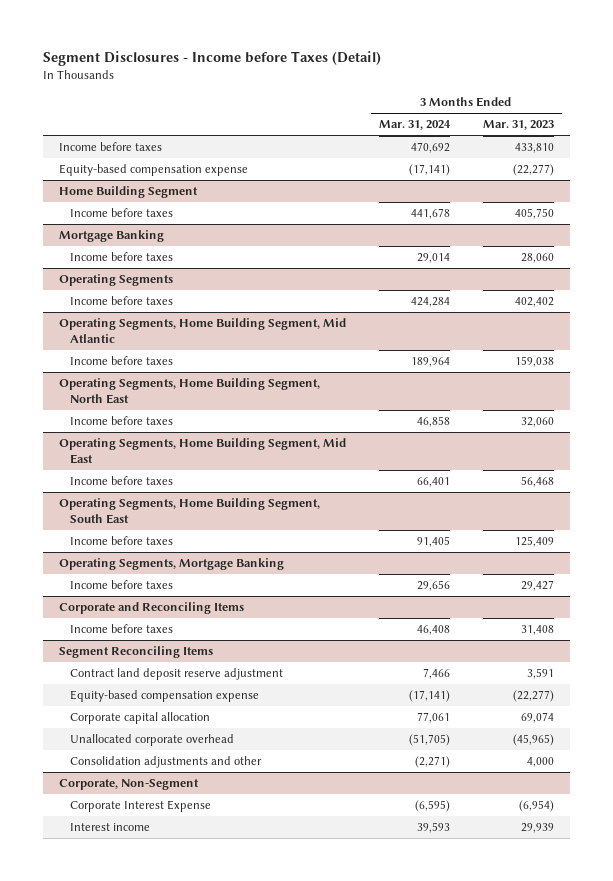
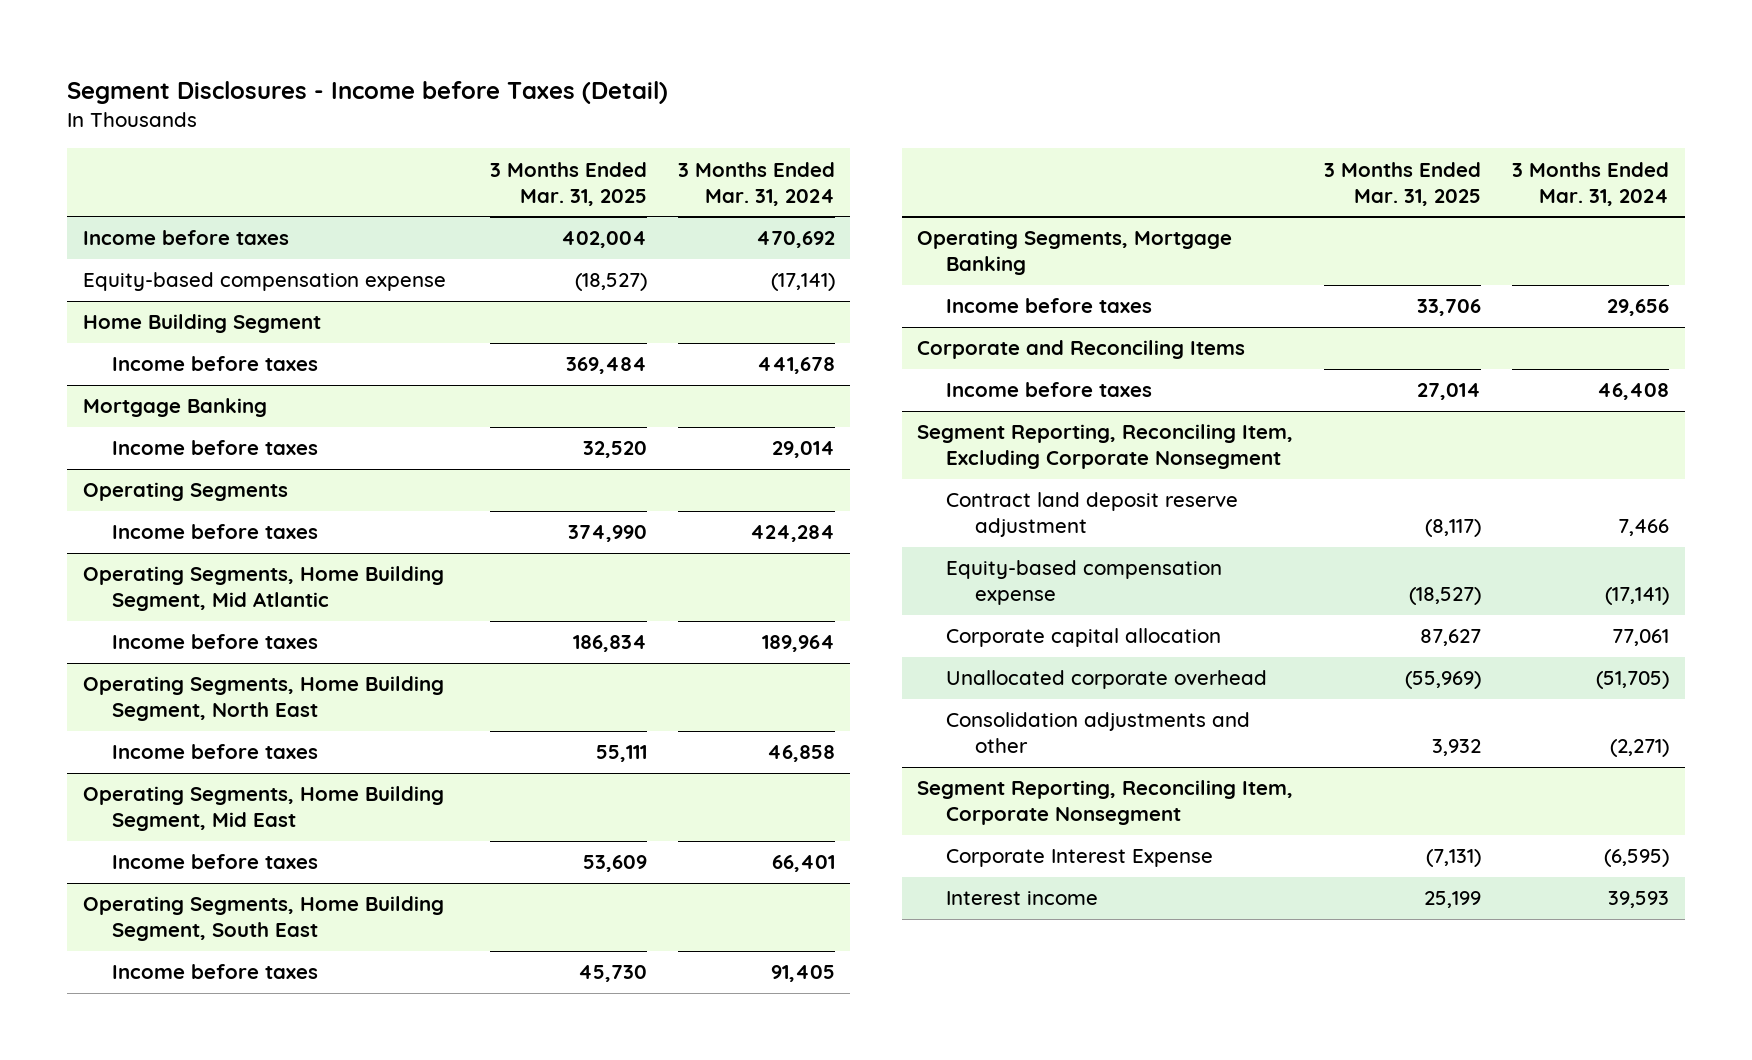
[482,120,554,131] Mar. 31, 2023 -> none
none -> [489,161,647,206] 3 Months Ended Mar. 31, 2025
[58,646,213,659] Segment Reconciling Items -> [917,424,1294,470] Segment Reporting, Reconciling Item, Excluding Corporate Nonsegment
[58,779,199,791] Corporate, Non-Segment -> [917,780,1294,826] Segment Reporting, Reconciling Item, Corporate Nonsegment

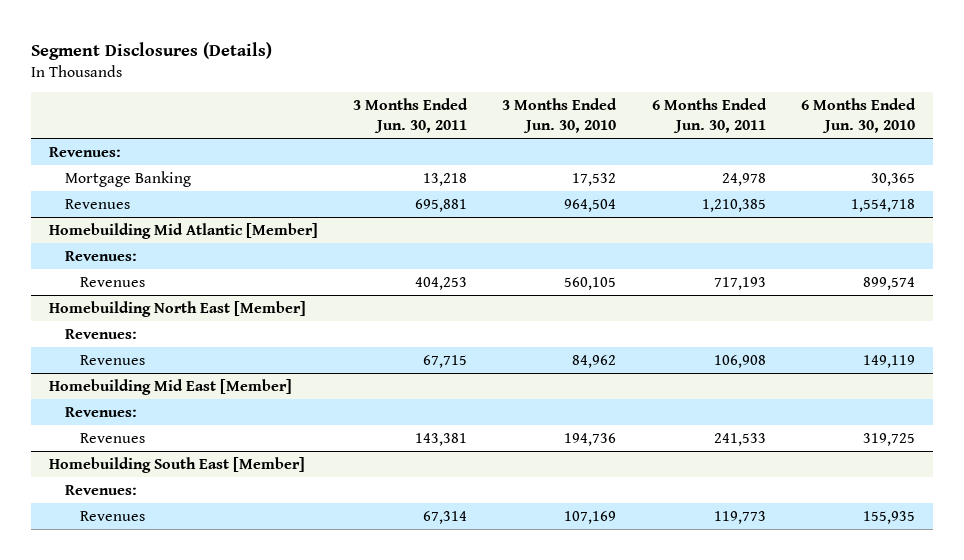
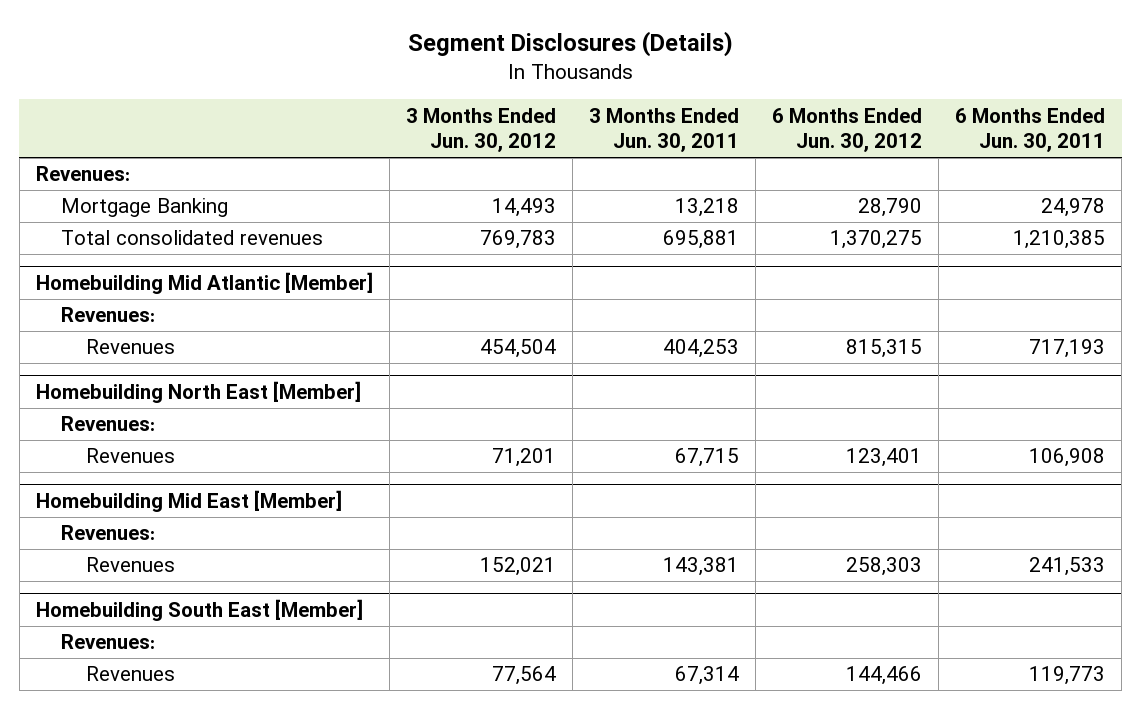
[502,98,618,133] 3 Months Ended Jun. 30, 2010 -> none
[800,98,916,133] 6 Months Ended Jun. 30, 2010 -> none
none -> [406,107,557,153] 3 Months Ended Jun. 30, 2012
none -> [772,107,923,153] 6 Months Ended Jun. 30, 2012
[64,198,130,209] Revenues -> [61,230,324,246] Total consolidated revenues

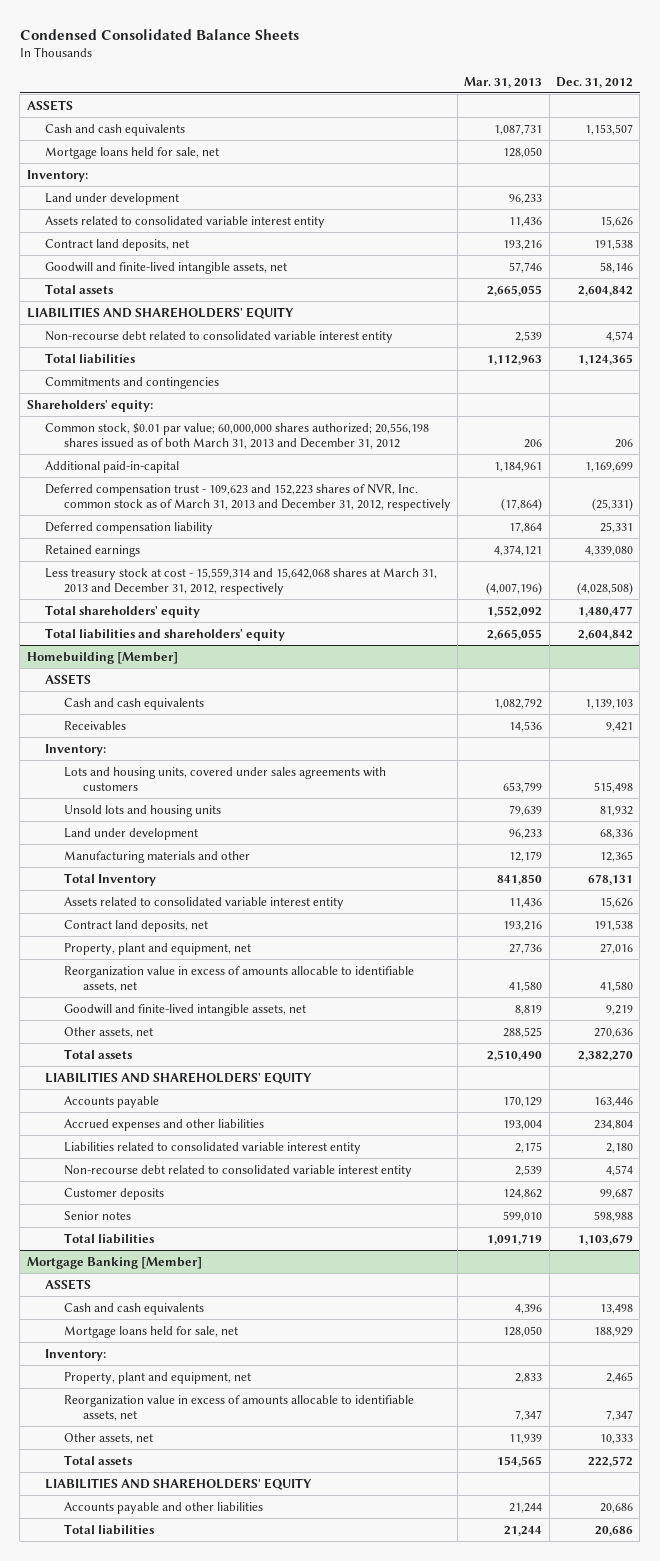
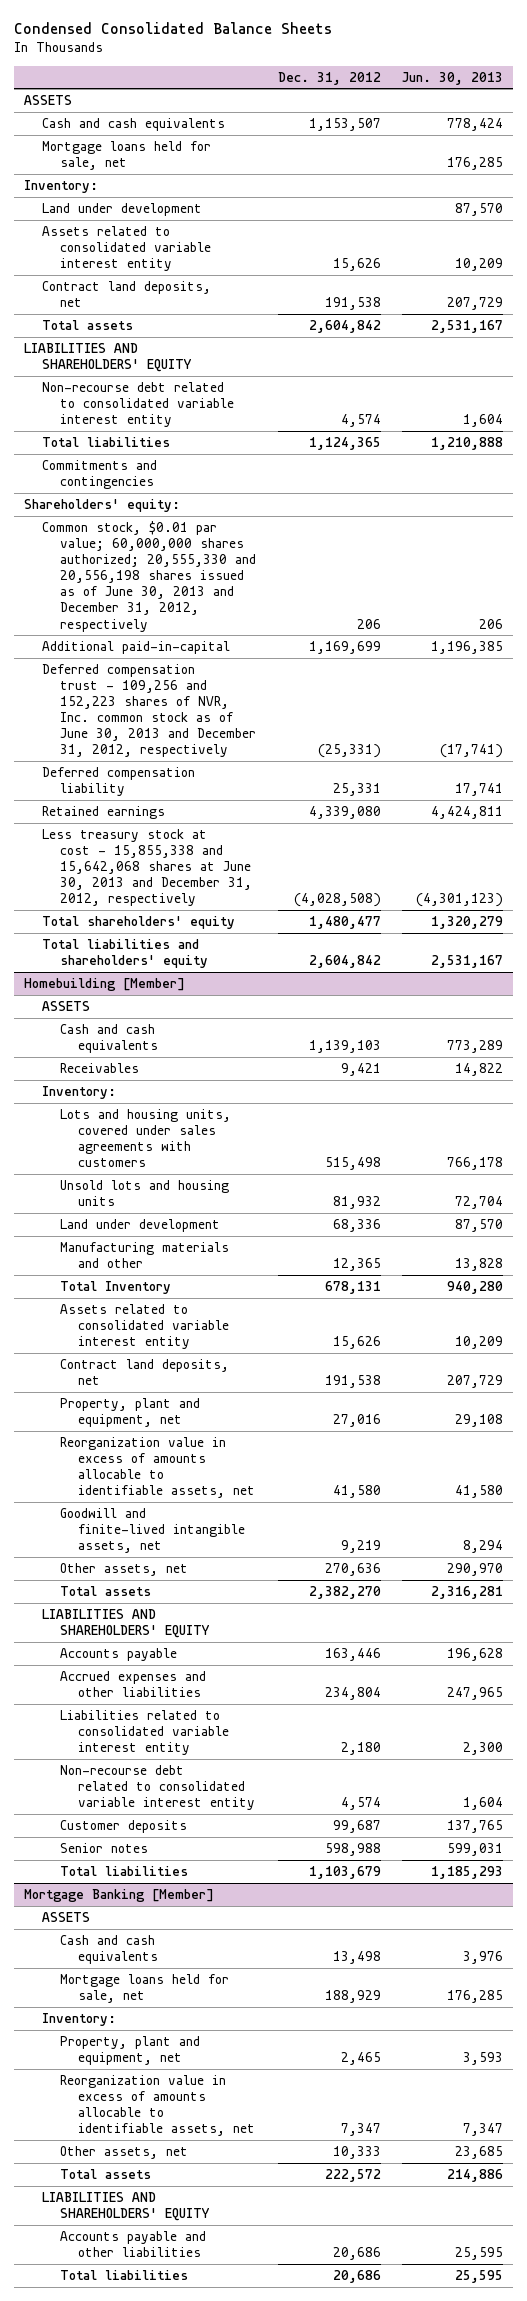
[464,76,543,88] Mar. 31, 2013 -> none
none -> [401,71,503,85] Jun. 30, 2013
[45,261,288,274] Goodwill and finite-lived intangible assets, net -> none
[45,422,430,450] Common stock, $0.01 par value; 60,000,000 shares authorized; 20,556,198 shares issued as of both March 31, 2013 and December 31, 2012 -> [42,520,257,632] Common stock, $0.01 par value; 60,000,000 shares authorized; 20,555,330 and 20,556,198 shares issued as of June 30, 2013 and December 31, 2012, respectively
[45,483,451,512] Deferred compensation trust - 109,623 and 152,223 shares of NVR, Inc. common stock as of March 31, 2013 and December 31, 2012, respectively -> [42,663,257,758] Deferred compensation trust - 109,256 and 152,223 shares of NVR, Inc. common stock as of June 30, 2013 and December 31, 2012, respectively
[45,567,438,596] Less treasury stock at cost - 15,559,314 and 15,642,068 shares at March 31, 2013 and December 31, 2012, respectively -> [42,828,253,907] Less treasury stock at cost - 15,855,338 and 15,642,068 shares at June 30, 2013 and December 31, 2012, respectively

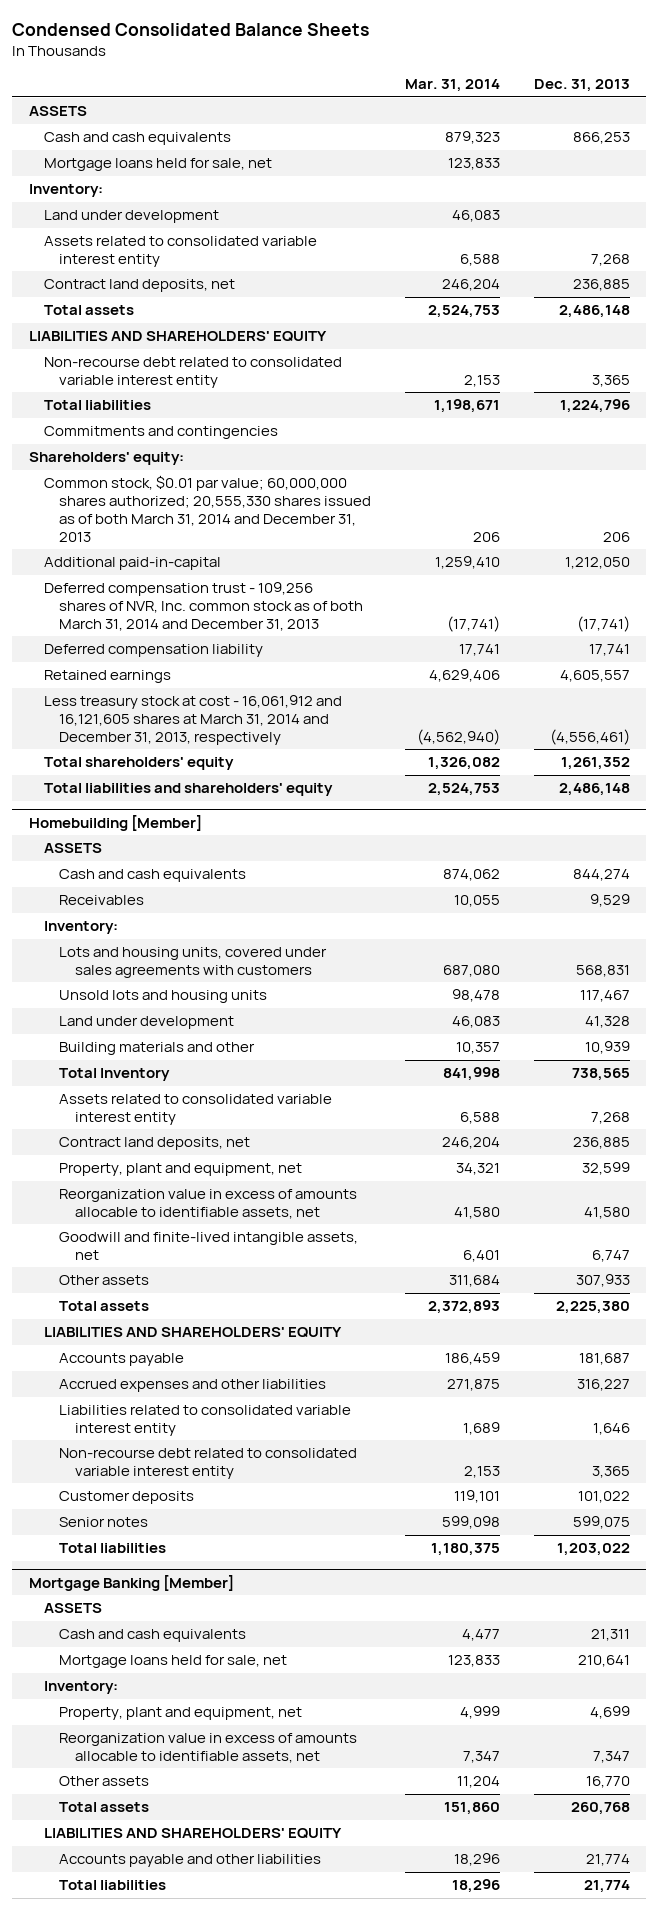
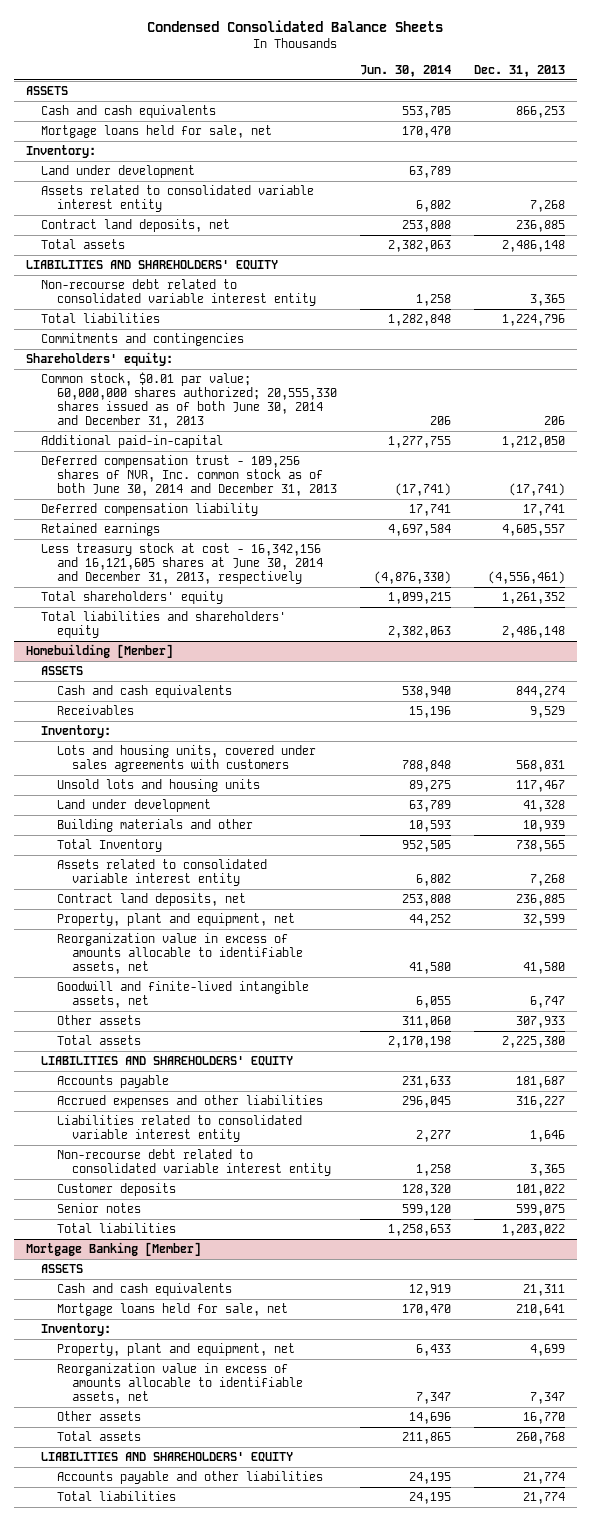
[404,79,500,93] Mar. 31, 2014 -> none
none -> [360,65,452,78] Jun. 30, 2014
[44,475,372,542] Common stock, $0.01 par value; 60,000,000 shares authorized; 20,555,330 shares issued as of both March 31, 2014 and December 31, 2013 -> [41,372,337,429] Common stock, $0.01 par value; 60,000,000 shares authorized; 20,555,330 shares issued as of both June 30, 2014 and December 31, 2013
[44,582,364,631] Deferred compensation trust - 109,256 shares of NVR, Inc. common stock as of both March 31, 2014 and December 31, 2013 -> [41,455,337,497] Deferred compensation trust - 109,256 shares of NVR, Inc. common stock as of both June 30, 2014 and December 31, 2013
[44,695,343,745] Less treasury stock at cost - 16,061,912 and 16,121,605 shares at March 31, 2014 and December 31, 2013, respectively -> [41,543,323,585] Less treasury stock at cost - 16,342,156 and 16,121,605 shares at June 30, 2014 and December 31, 2013, respectively

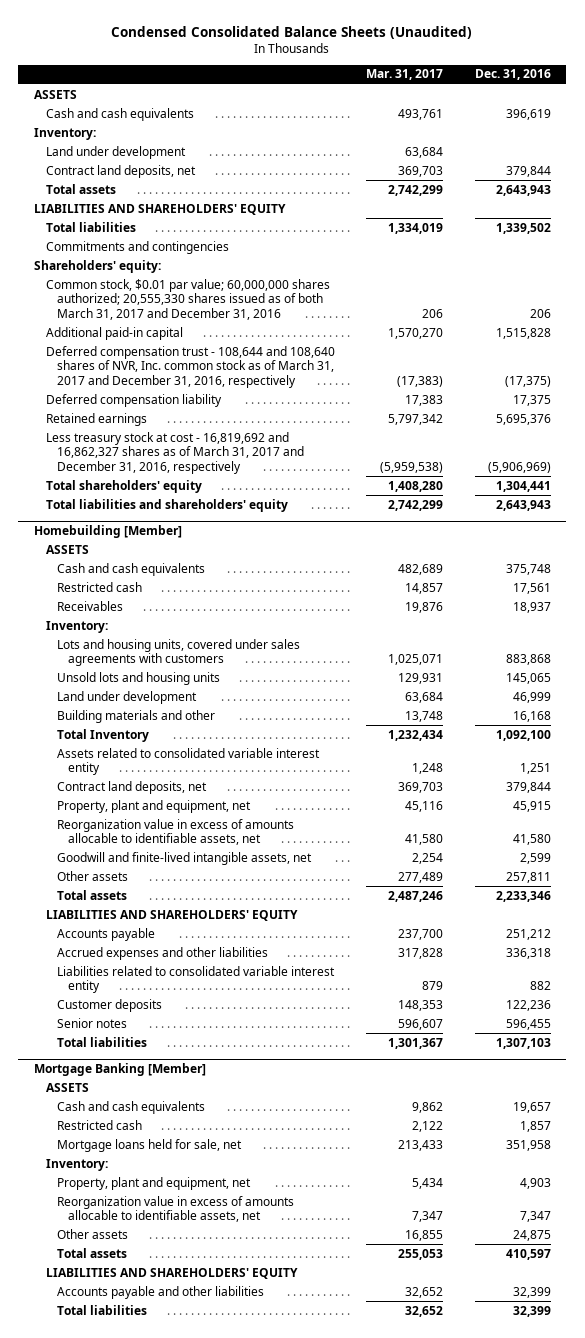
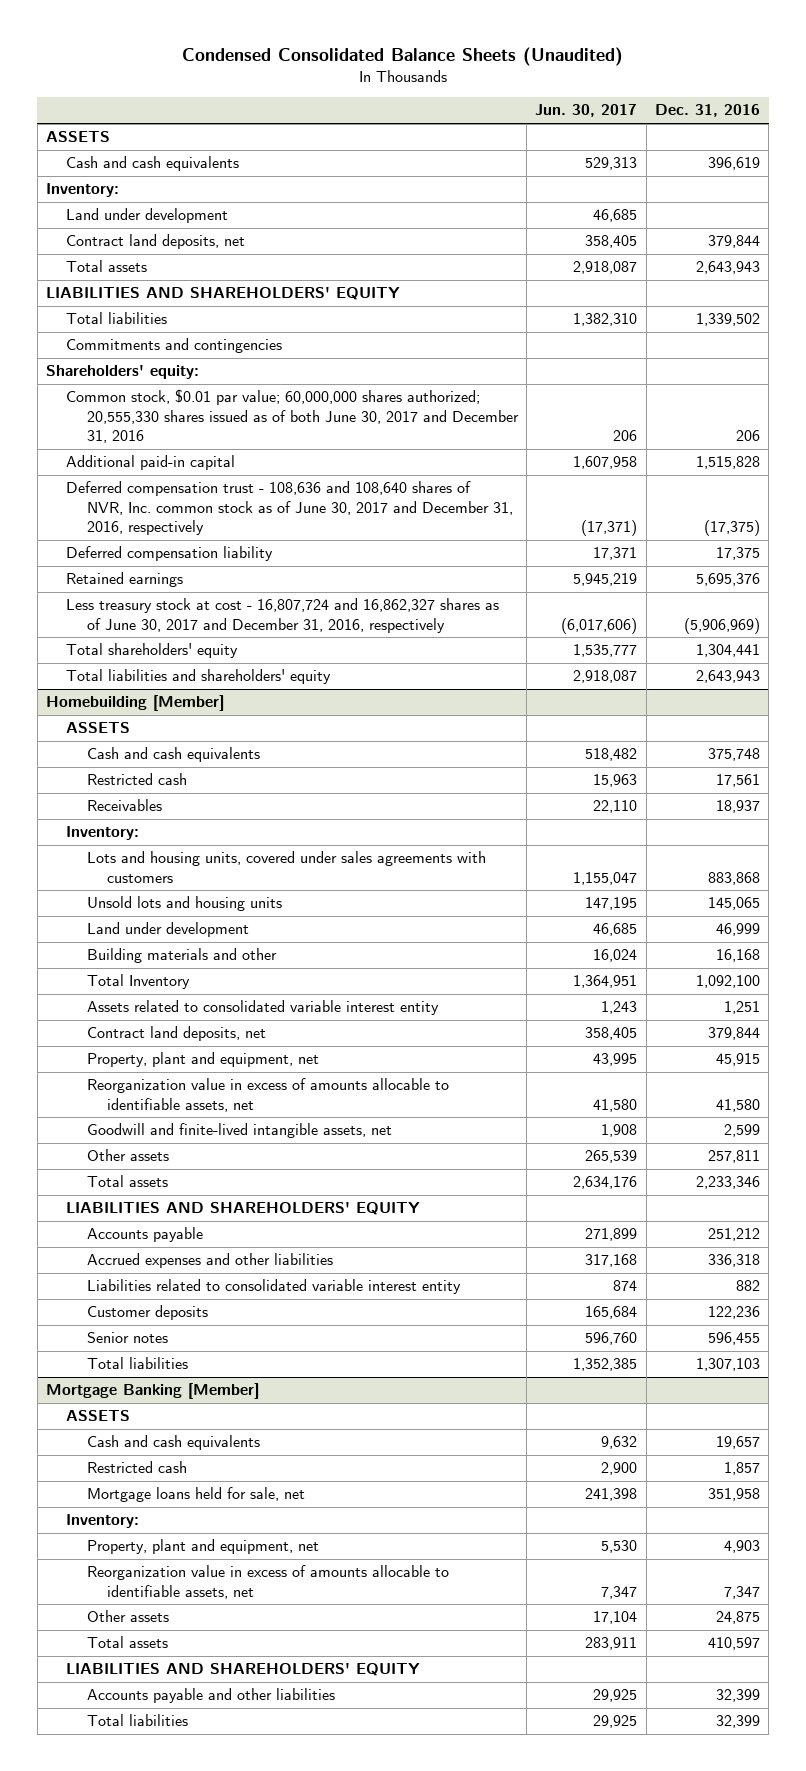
[366,69,444,81] Mar. 31, 2017 -> none
none -> [535,104,638,118] Jun. 30, 2017
[45,278,330,320] Common stock, $0.01 par value; 60,000,000 shares authorized; 20,555,330 shares issued as of both March 31, 2017 and December 31, 2016 -> [66,389,519,443] Common stock, $0.01 par value; 60,000,000 shares authorized; 20,555,330 shares issued as of both June 30, 2017 and December 31, 2016
[45,345,335,388] Deferred compensation trust - 108,644 and 108,640 shares of NVR, Inc. common stock as of March 31, 2017 and December 31, 2016, respectively -> [66,481,513,535] Deferred compensation trust - 108,636 and 108,640 shares of NVR, Inc. common stock as of June 30, 2017 and December 31, 2016, respectively
[45,431,305,474] Less treasury stock at cost - 16,819,692 and 16,862,327 shares as of March 31, 2017 and December 31, 2016, respectively -> [66,598,500,633] Less treasury stock at cost - 16,807,724 and 16,862,327 shares as of June 30, 2017 and December 31, 2016, respectively

